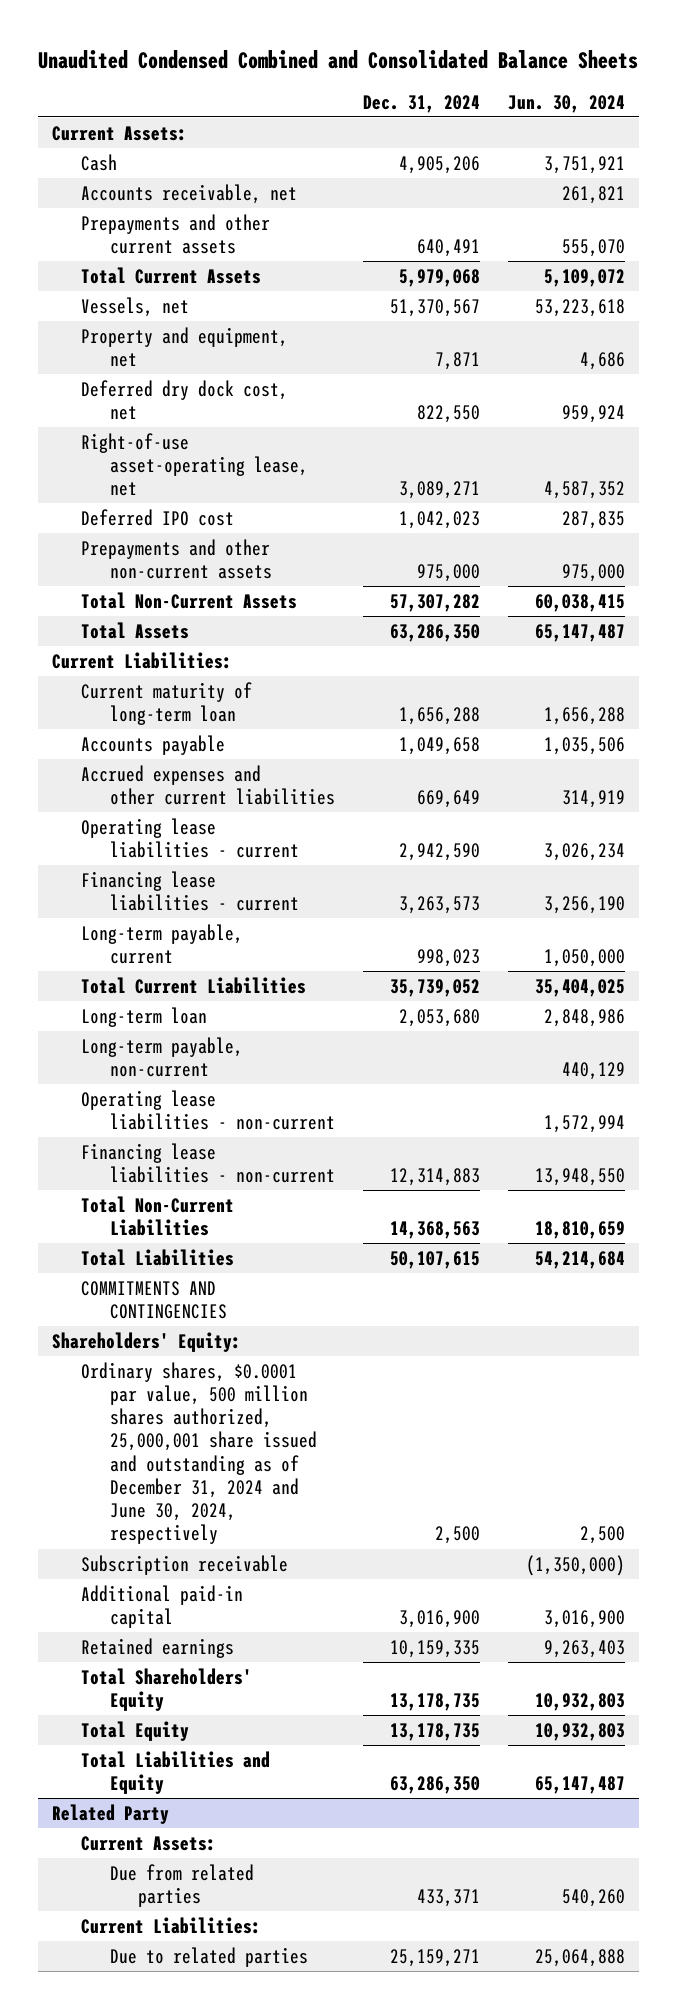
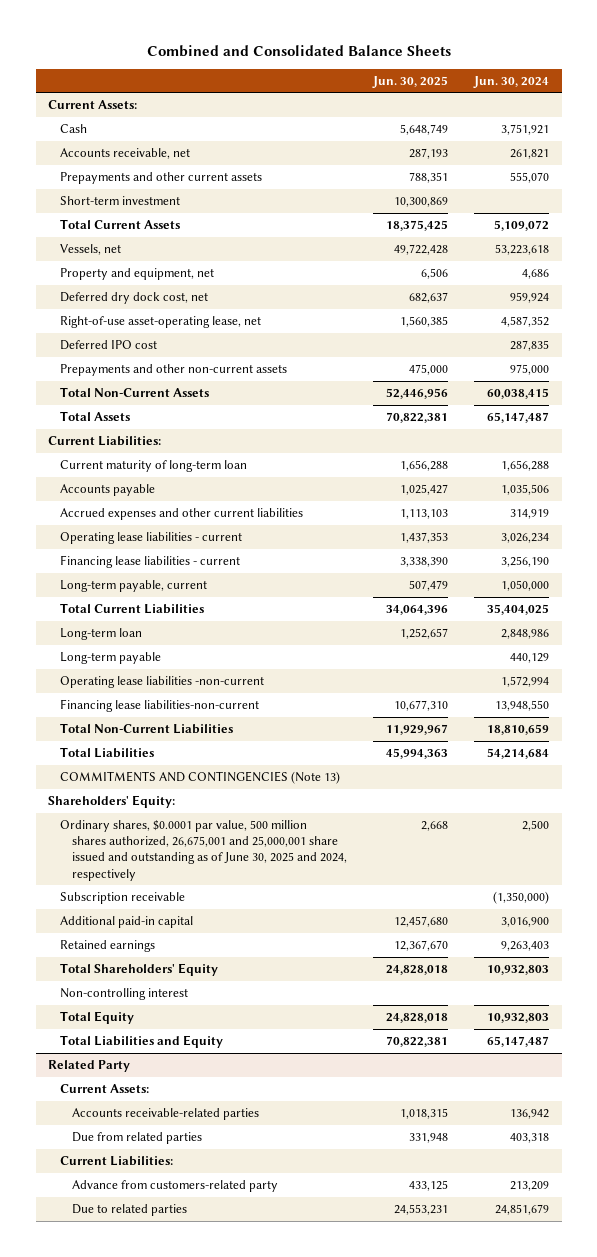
[37,49,638,69] Unaudited Condensed Combined and Consolidated Balance Sheets -> [146,44,451,57] Combined and Consolidated Balance Sheets
[362,94,480,113] Dec. 31, 2024 -> none
none -> [372,75,449,88] Jun. 30, 2025
none -> [60,196,181,206] Short-term investment
[80,1036,243,1077] Long-term payable, non-current -> [60,652,162,665] Long-term payable
[80,1089,335,1130] Operating lease liabilities - non-current -> [60,676,265,689] Operating lease liabilities -non-current
[80,1142,335,1183] Financing lease liabilities - non-current -> [60,699,260,713] Financing lease liabilities-non-current
[80,1280,227,1319] COMMITMENTS AND CONTINGENCIES -> [60,771,341,785] COMMITMENTS AND CONTINGENCIES (Note 13)
[80,1361,317,1545] Ordinary shares, $0.0001 par value, 500 million shares authorized, 25,000,001 share issued and outstanding as of December 31, 2024 and June 30, 2024, respectively -> [60,820,348,881] Ordinary shares, $0.0001 par value, 500 million shares authorized, 26,675,001 and 25,000,001 share issued and outstanding as of June 30, 2025 and 2024, respectively
none -> [60,988,189,1001] Non-controlling interest
none -> [72,1108,260,1121] Accounts receivable-related parties
[561,1888,625,1907] 540,260 -> [509,1133,549,1144] 403,318
none -> [72,1180,279,1193] Advance from customers-related party
[534,1948,625,1967] 25,064,888 -> [494,1204,549,1216] 24,851,679

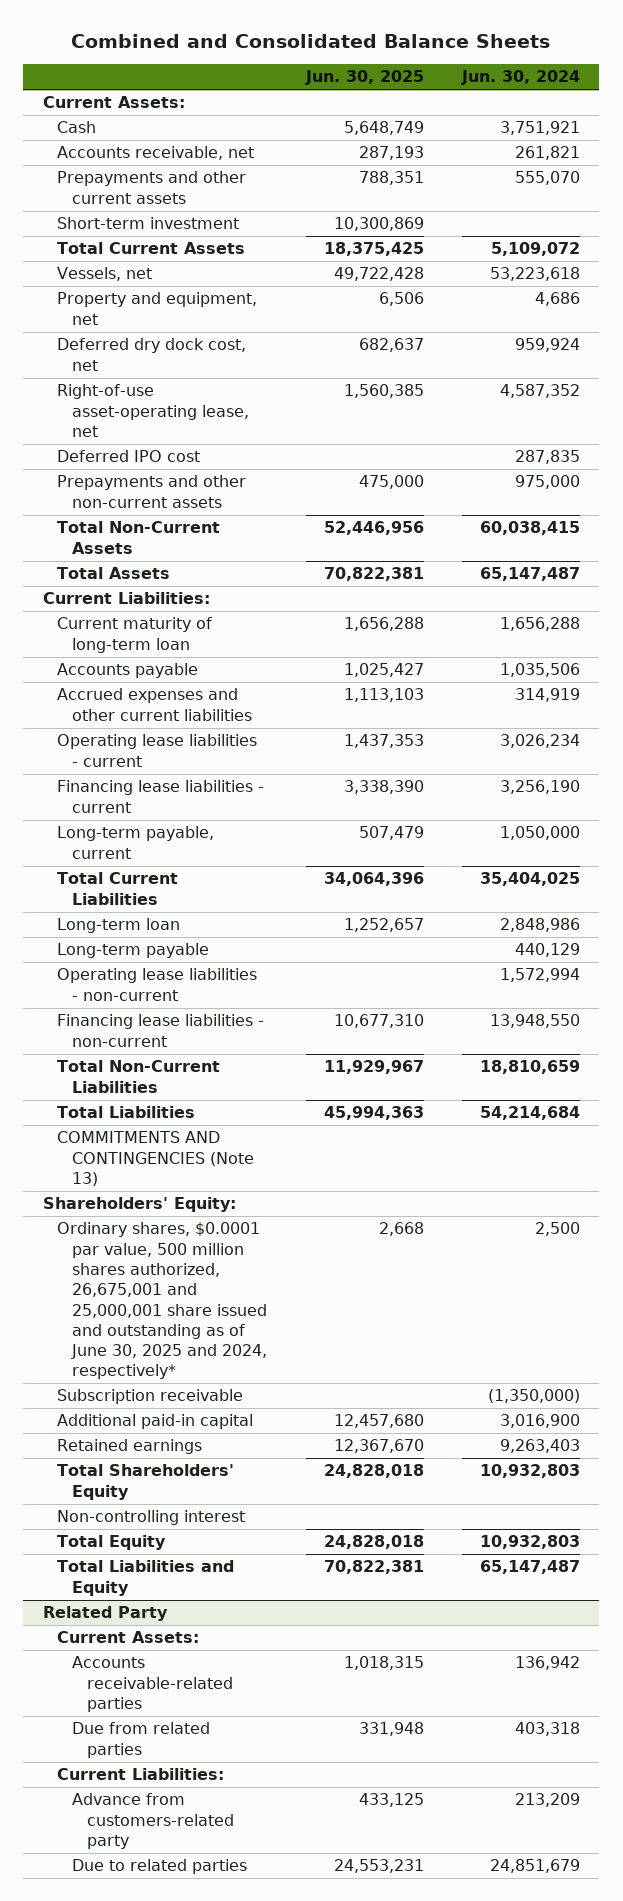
[60,676,265,689] Operating lease liabilities -non-current -> [57,968,258,1001] Operating lease liabilities - non-current
[60,699,260,713] Financing lease liabilities-non-current -> [57,1014,265,1047] Financing lease liabilities - non-current
[60,820,348,881] Ordinary shares, $0.0001 par value, 500 million shares authorized, 26,675,001 and 25,000,001 share issued and outstanding as of June 30, 2025 and 2024, respectively -> [57,1222,268,1380] Ordinary shares, $0.0001 par value, 500 million shares authorized, 26,675,001 and 25,000,001 share issued and outstanding as of June 30, 2025 and 2024, respectively*

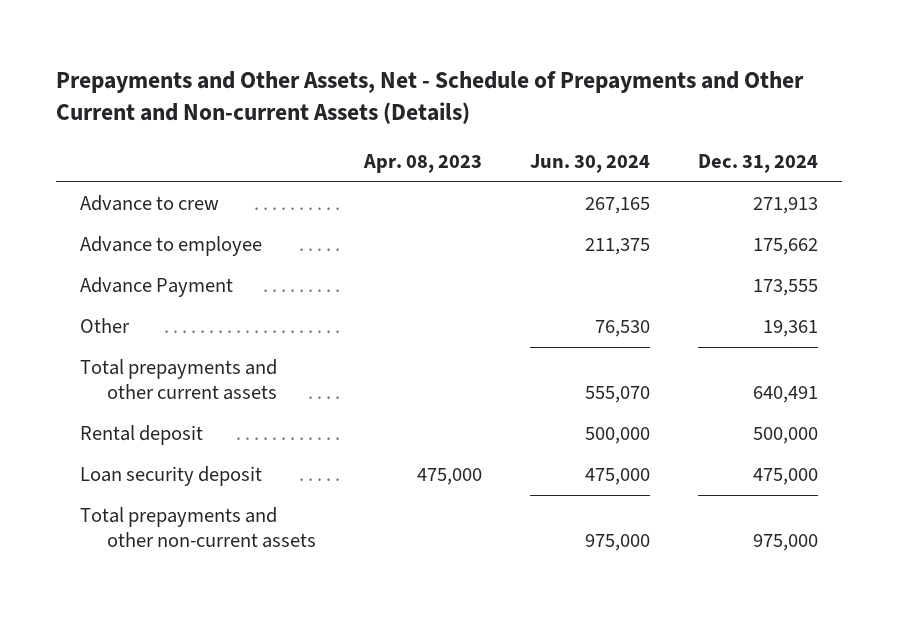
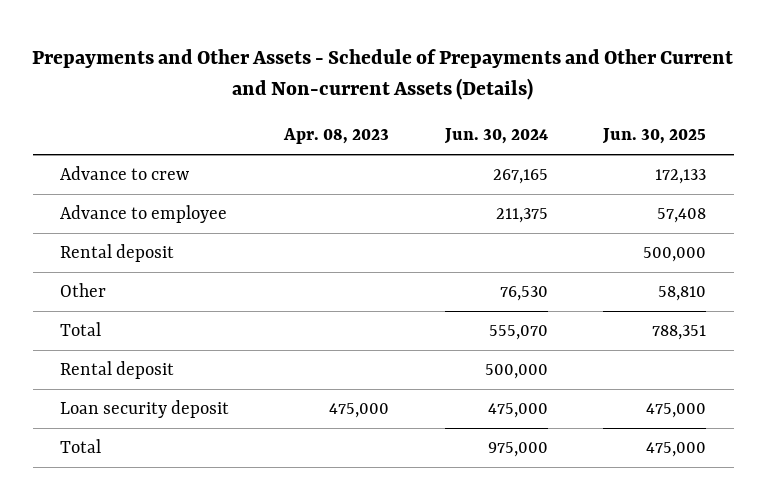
[56,71,805,125] Prepayments and Other Assets, Net - Schedule of Prepayments and Other Current and Non-current Assets (Details) -> [32,48,734,101] Prepayments and Other Assets - Schedule of Prepayments and Other Current and Non-current Assets (Details)
[697,154,818,174] Dec. 31, 2024 -> none
none -> [602,128,707,145] Jun. 30, 2025
[80,277,234,298] Advance Payment -> none
none -> [60,244,175,263] Rental deposit
[80,359,278,401] Total prepayments and other current assets -> [60,322,102,337] Total
[80,507,317,549] Total prepayments and other non-current assets -> [60,439,102,454] Total

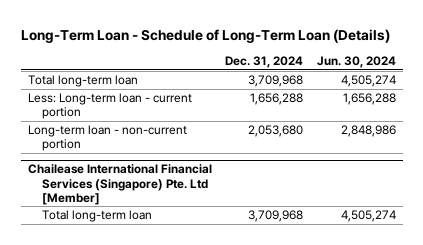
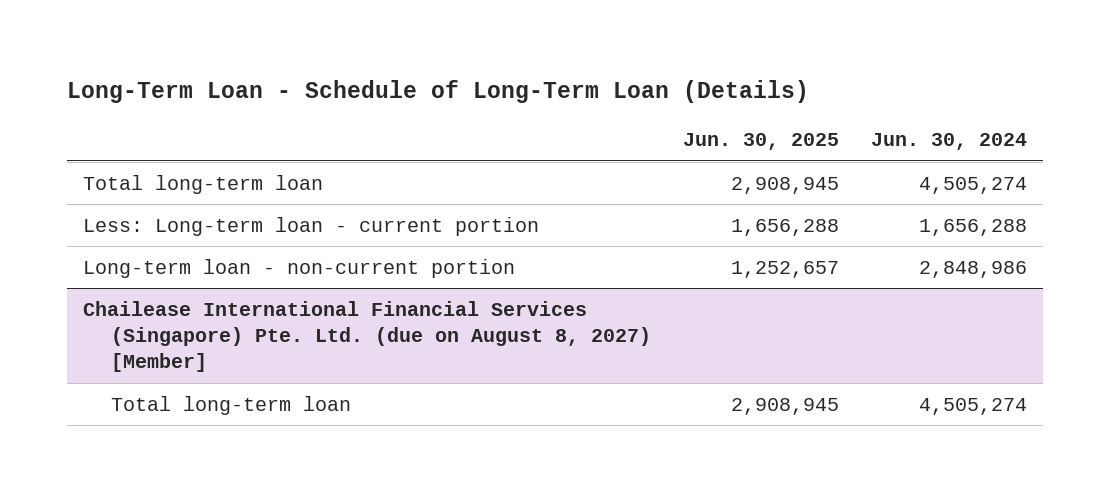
[225,56,304,69] Dec. 31, 2024 -> none
none -> [683,133,840,151] Jun. 30, 2025
[27,164,212,206] Chailease International Financial Services (Singapore) Pte. Ltd [Member] -> [82,300,652,373] Chailease International Financial Services (Singapore) Pte. Ltd. (due on August 8, 2027) [Member]

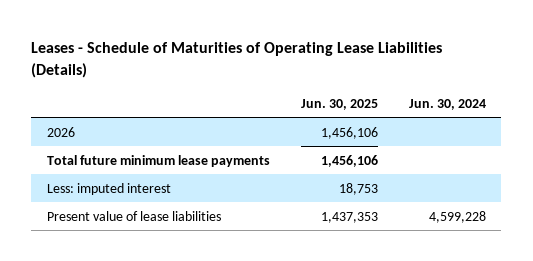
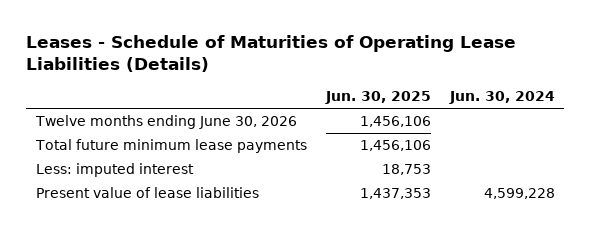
[46,126,75,137] 2026 -> [34,115,297,130] Twelve months ending June 30, 2026

